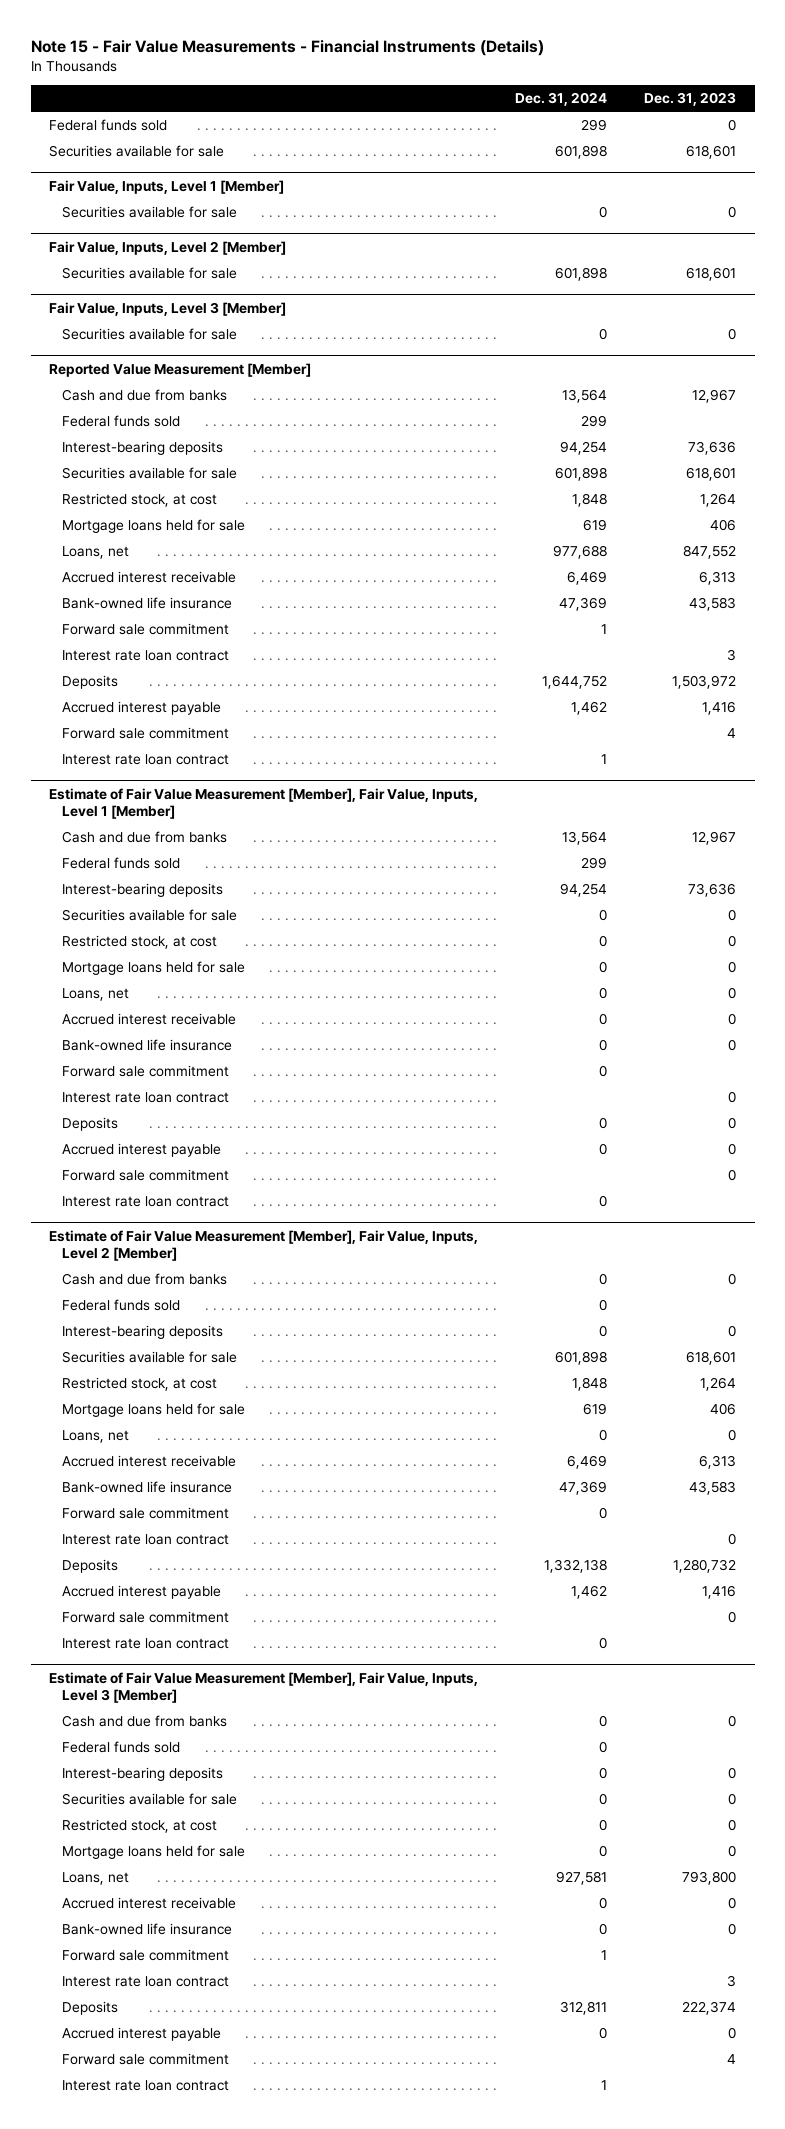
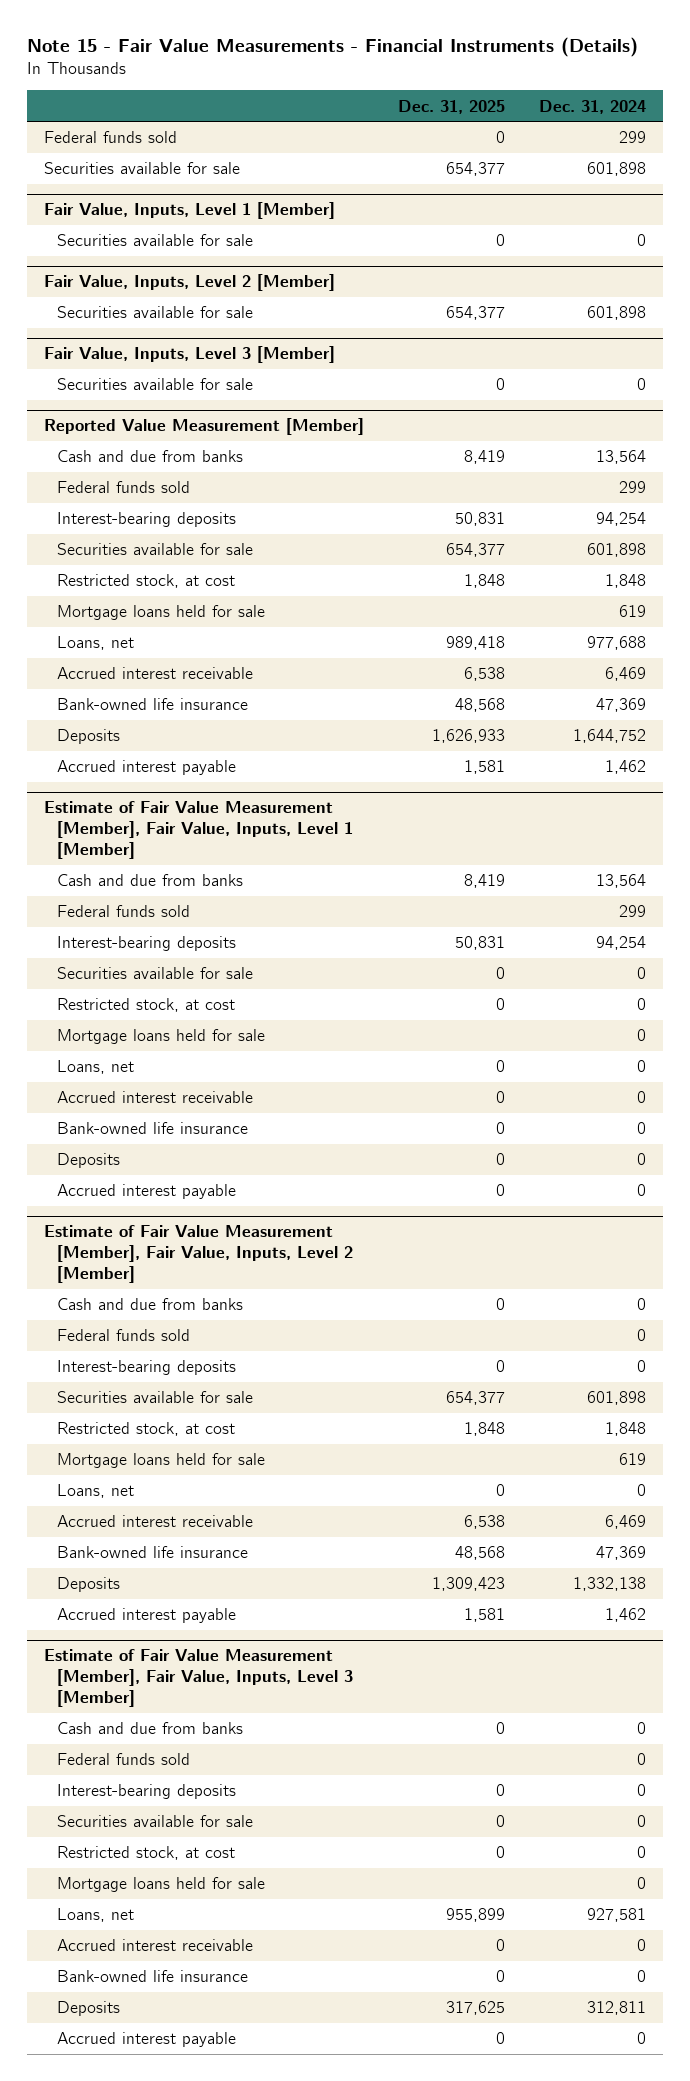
[644,92,737,107] Dec. 31, 2023 -> none
none -> [397,99,505,114] Dec. 31, 2025
[62,622,230,635] Forward sale commitment -> none
[62,649,230,661] Interest rate loan contract -> none
[62,726,230,739] Forward sale commitment -> none
[62,753,230,765] Interest rate loan contract -> none
[62,1064,230,1077] Forward sale commitment -> none
[62,1091,230,1103] Interest rate loan contract -> none
[62,1168,230,1181] Forward sale commitment -> none
[62,1195,230,1207] Interest rate loan contract -> none
[62,1506,230,1519] Forward sale commitment -> none
[62,1533,230,1545] Interest rate loan contract -> none
[62,1610,230,1623] Forward sale commitment -> none
[62,1637,230,1649] Interest rate loan contract -> none
[62,1948,230,1961] Forward sale commitment -> none
[62,1975,230,1987] Interest rate loan contract -> none
[62,2052,230,2065] Forward sale commitment -> none
[62,2079,230,2091] Interest rate loan contract -> none

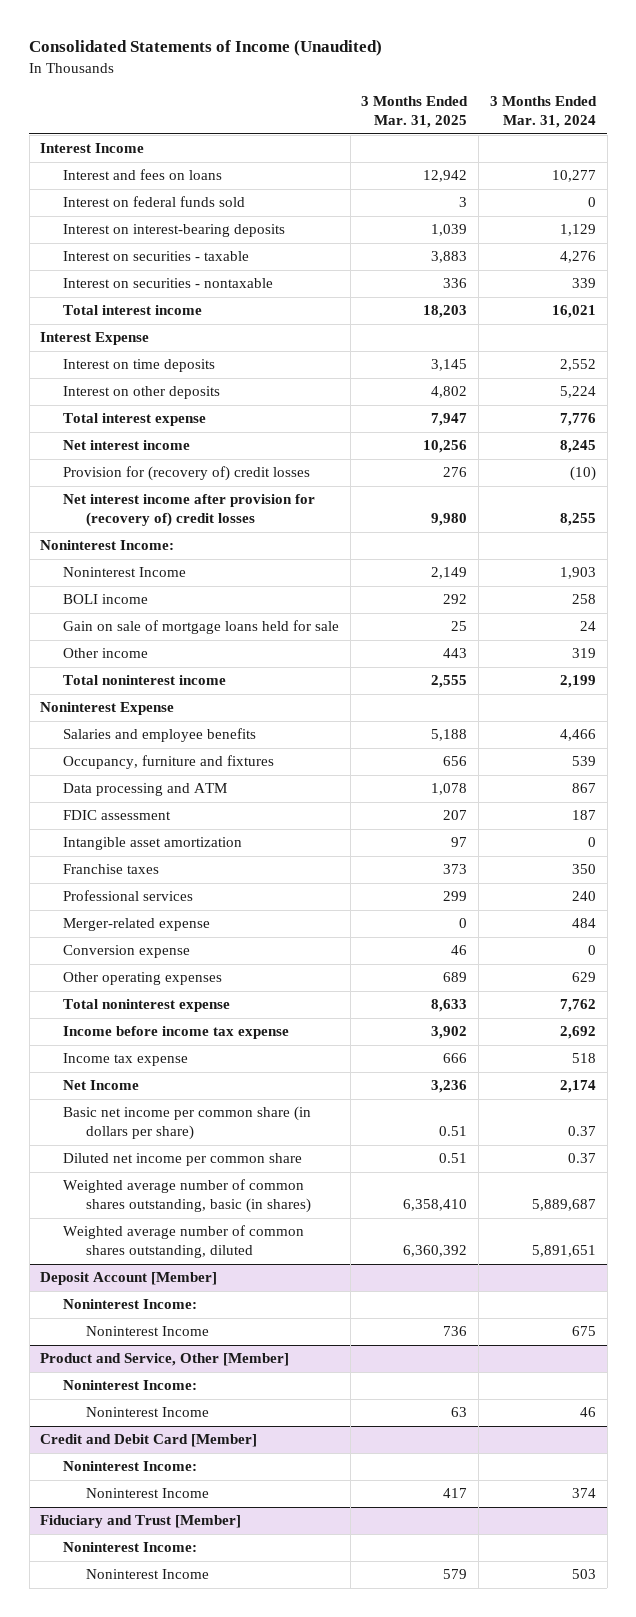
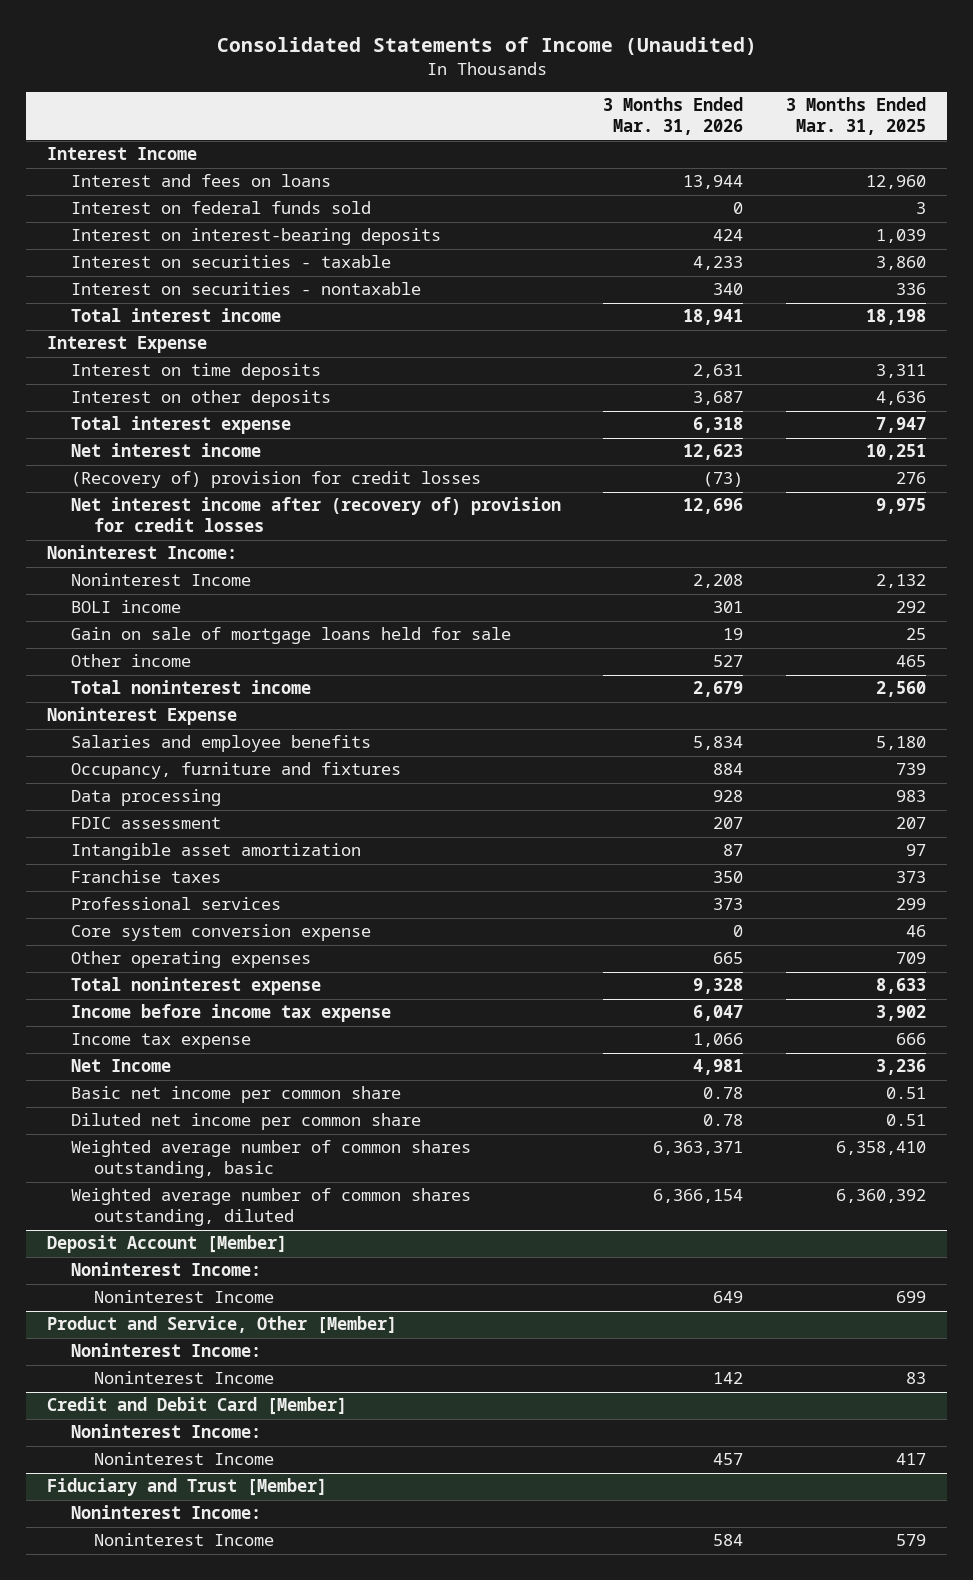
[489,96,597,129] 3 Months Ended Mar. 31, 2024 -> none
none -> [603,97,744,136] 3 Months Ended Mar. 31, 2026
[423,170,468,183] 12,942 -> [866,175,927,190] 12,960
[431,251,468,264] 3,883 -> [876,256,927,271] 3,860
[423,305,468,319] 18,203 -> [866,309,927,326] 18,198
[431,359,468,372] 3,145 -> [876,364,927,379] 3,311
[431,386,468,399] 4,802 -> [876,391,927,406] 4,636
[423,440,468,454] 10,256 -> [866,444,927,461] 10,251
[63,466,311,482] Provision for (recovery of) credit losses -> [70,471,481,489] (Recovery of) provision for credit losses
[63,494,316,528] Net interest income after provision for (recovery of) credit losses -> [70,497,561,533] Net interest income after (recovery of) provision for credit losses
[431,513,468,527] 9,980 -> [876,498,927,515] 9,975
[431,567,468,580] 2,149 -> [876,574,927,589] 2,132
[443,648,468,659] 443 -> [896,655,927,668] 465
[431,675,468,689] 2,555 -> [876,681,927,698] 2,560
[431,729,468,742] 5,188 -> [876,736,927,751] 5,180
[443,756,468,767] 656 -> [896,763,927,776] 739
[63,783,228,797] Data processing and ATM -> [70,789,221,807] Data processing
[431,783,468,796] 1,078 -> [896,790,927,803] 983
[63,918,211,932] Merger-related expense -> none
[63,945,191,959] Conversion expense -> [70,924,371,942] Core system conversion expense
[443,972,468,983] 689 -> [896,952,927,965] 709
[63,1106,312,1141] Basic net income per common share (in dollars per share) -> [70,1086,401,1104] Basic net income per common share
[63,1179,311,1214] Weighted average number of common shares outstanding, basic (in shares) -> [70,1140,471,1179] Weighted average number of common shares outstanding, basic
[443,1326,468,1337] 736 -> [896,1291,927,1304] 699
[451,1407,468,1418] 63 -> [906,1372,927,1385] 83

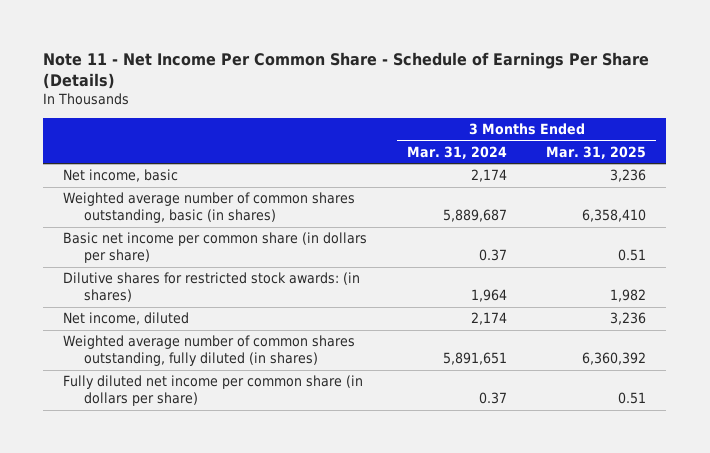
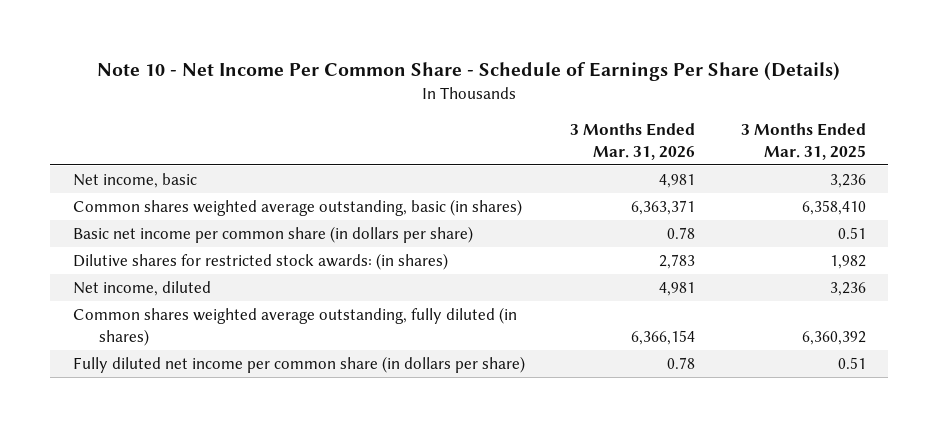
[43,51,650,89] Note 11 - Net Income Per Common Share - Schedule of Earnings Per Share (Details) -> [97,62,841,82] Note 10 - Net Income Per Common Share - Schedule of Earnings Per Share (Details)
[406,145,507,159] Mar. 31, 2024 -> none
none -> [570,122,696,160] 3 Months Ended Mar. 31, 2026
[63,192,356,224] Weighted average number of common shares outstanding, basic (in shares) -> [72,198,522,216] Common shares weighted average outstanding, basic (in shares)
[63,335,356,367] Weighted average number of common shares outstanding, fully diluted (in shares) -> [72,306,517,346] Common shares weighted average outstanding, fully diluted (in shares)

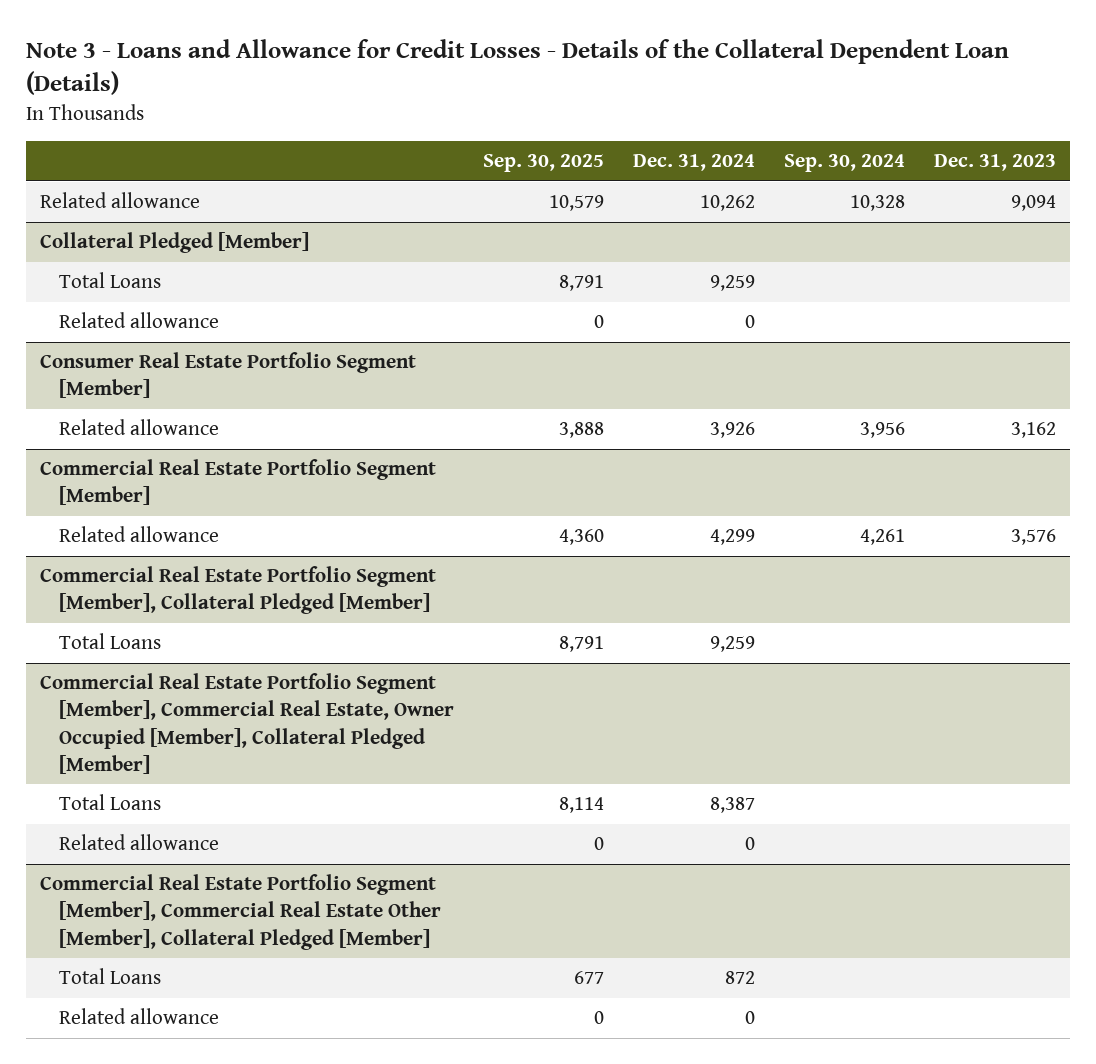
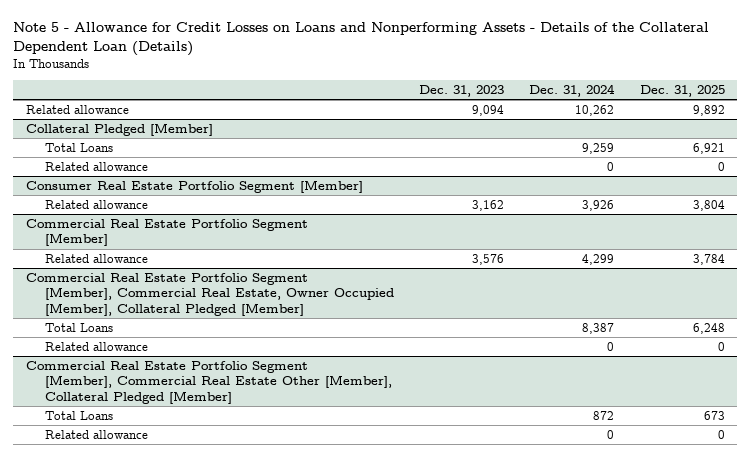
[25,39,1009,96] Note 3 - Loans and Allowance for Credit Losses - Details of the Collateral Dependent Loan (Details) -> [13,22,710,57] Note 5 - Allowance for Credit Losses on Loans and Nonperforming Assets - Details of the Collateral Dependent Loan (Details)
[483,154,605,173] Sep. 30, 2025 -> none
[783,154,905,173] Sep. 30, 2024 -> none
none -> [639,85,725,98] Dec. 31, 2025
[40,566,437,615] Commercial Real Estate Portfolio Segment [Member], Collateral Pledged [Member] -> none
[59,633,162,650] Total Loans -> none

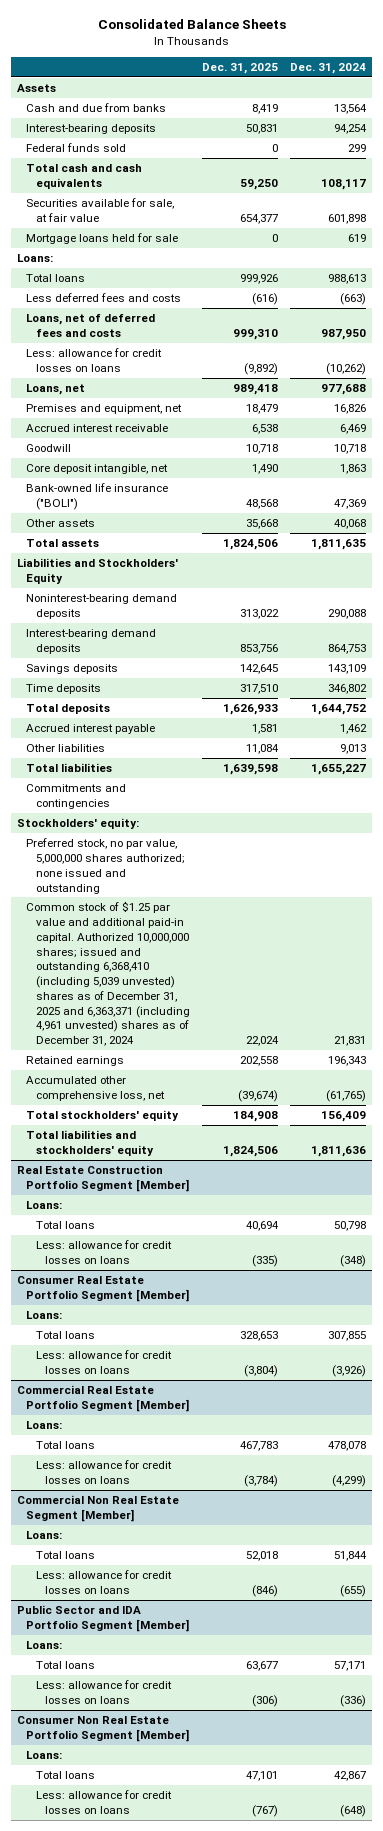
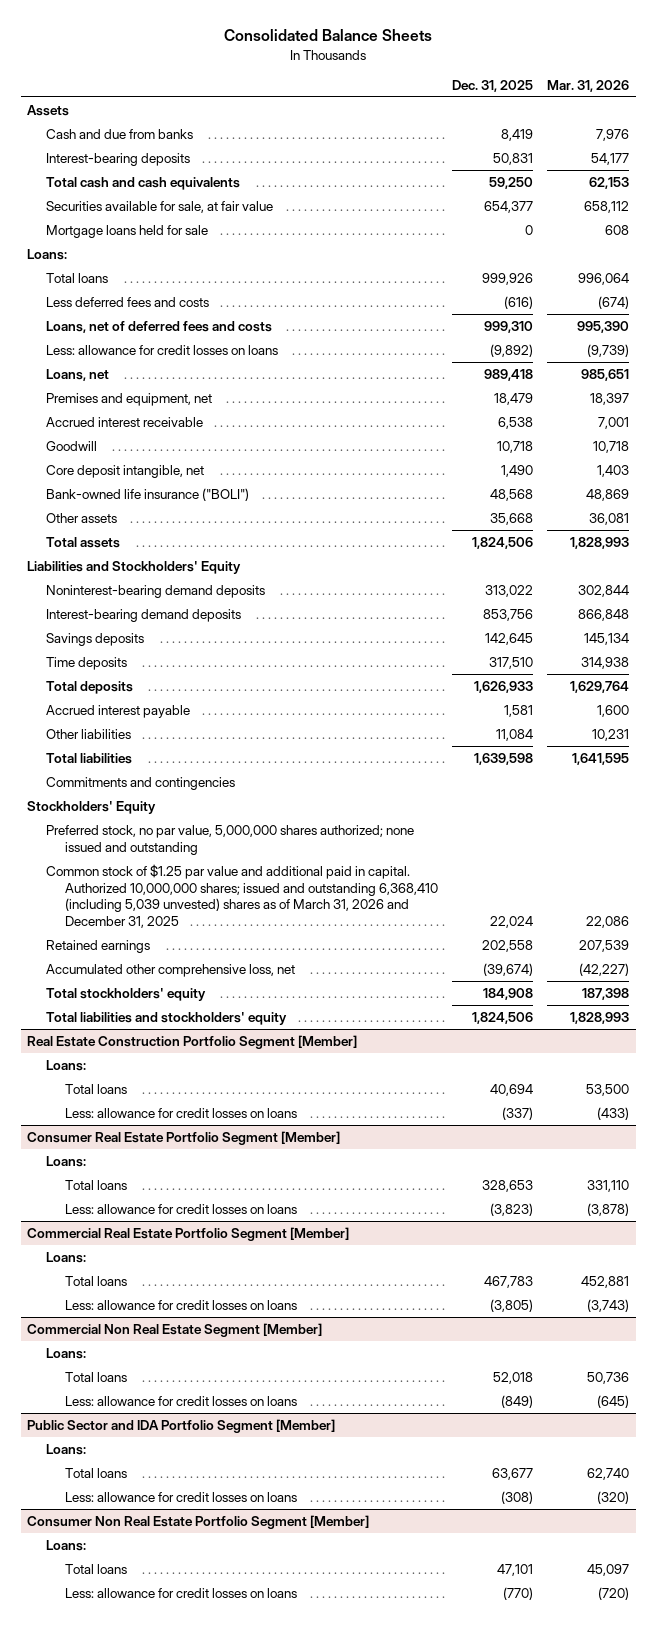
[289,63,366,75] Dec. 31, 2024 -> none
none -> [546,79,629,92] Mar. 31, 2026
[26,143,127,153] Federal funds sold -> none
[17,818,140,830] Stockholders' equity: -> [27,800,157,814] Stockholders' Equity
[26,901,190,1047] Common stock of $1.25 par value and additional paid-in capital. Authorized 10,000,000 shares; issued and outstanding 6,368,410 (including 5,039 unvested) shares as of December 31, 2025 and 6,363,371 (including 4,961 unvested) shares as of December 31, 2024 -> [46,863,439,928] Common stock of $1.25 par value and additional paid in capital. Authorized 10,000,000 shares; issued and outstanding 6,368,410 (including 5,039 unvested) shares as of March 31, 2026 and December 31, 2025
[251,1254,278,1267] (335) -> [501,1106,533,1120] (337)
[243,1364,278,1377] (3,804) -> [489,1202,533,1216] (3,823)
[243,1474,278,1487] (3,784) -> [489,1298,533,1312] (3,805)
[251,1584,278,1597] (846) -> [500,1394,533,1408] (849)
[251,1694,278,1707] (306) -> [500,1490,533,1504] (308)
[251,1804,278,1817] (767) -> [502,1586,533,1600] (770)

